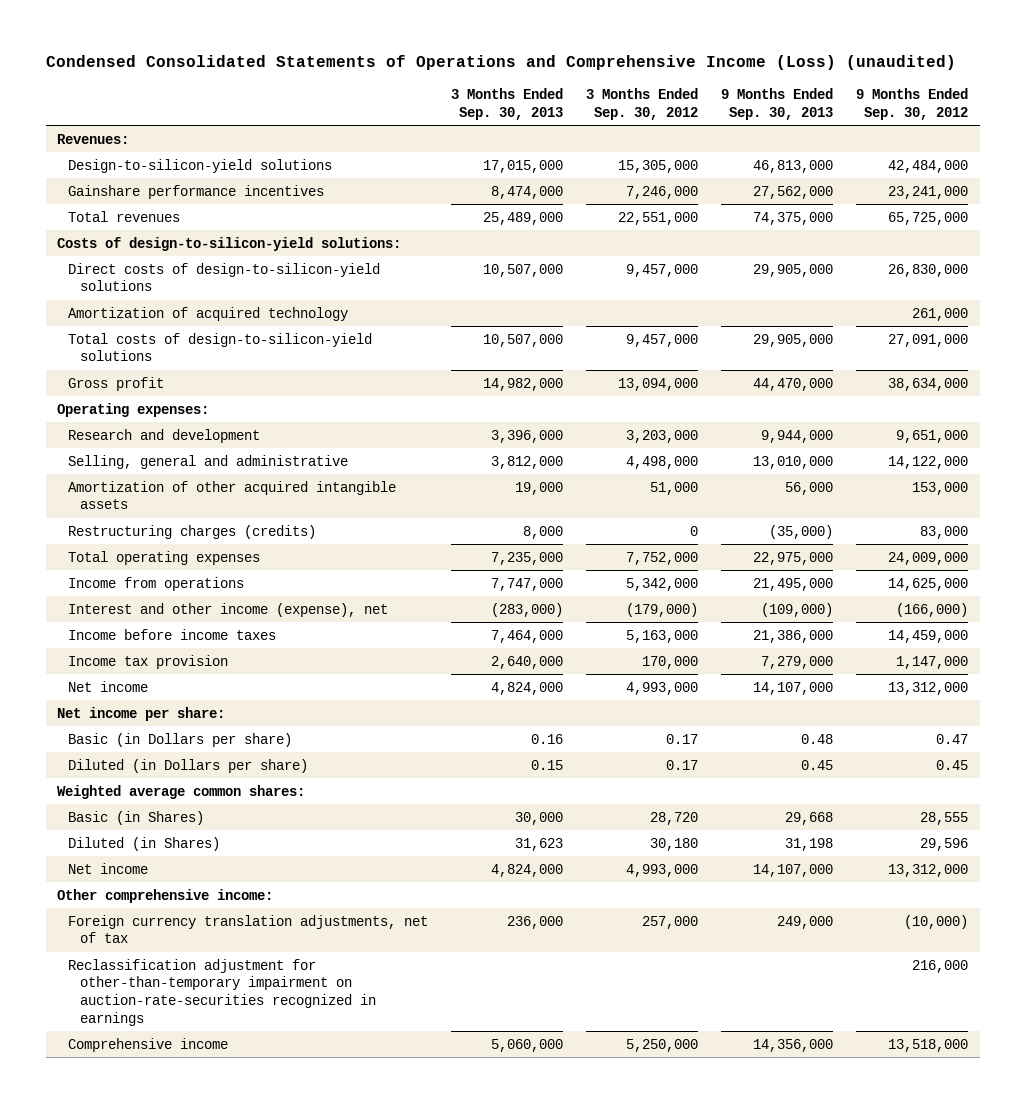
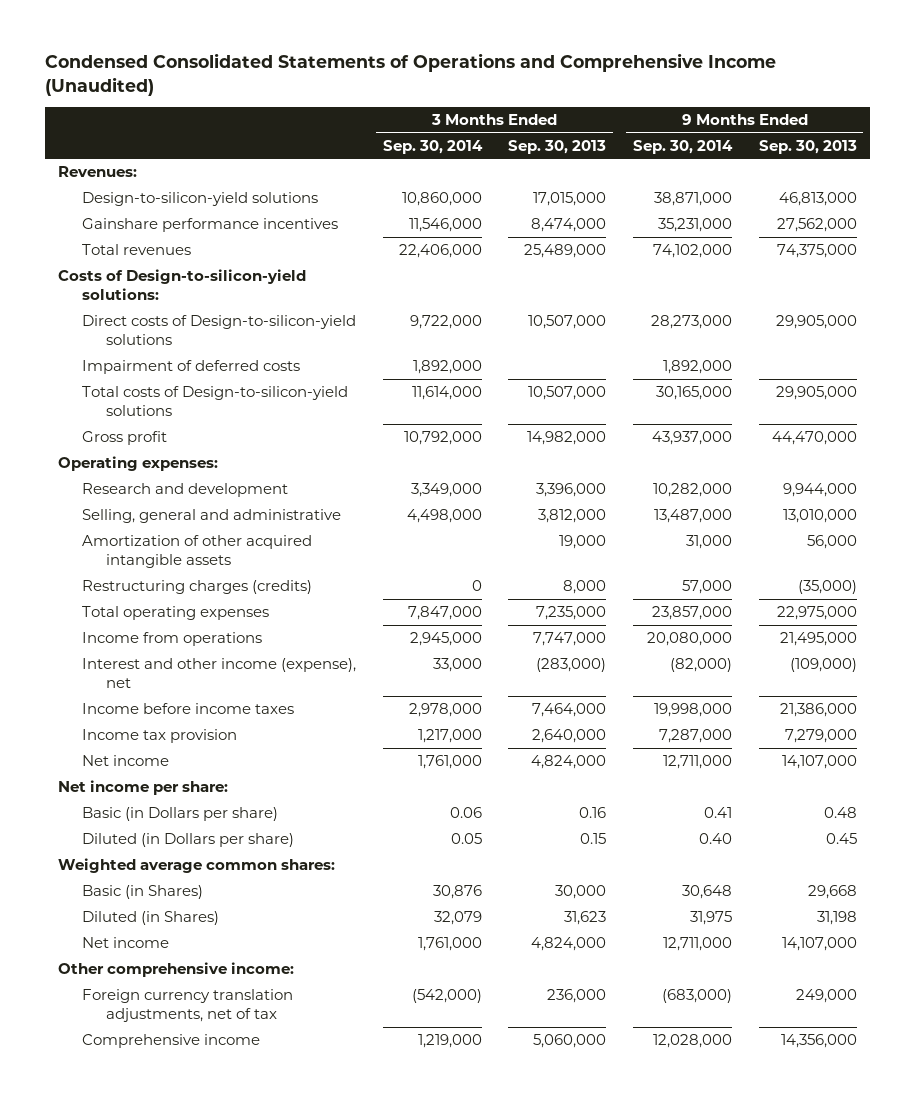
[45,55,956,71] Condensed Consolidated Statements of Operations and Comprehensive Income (Loss) (unaudited) -> [44,53,776,96] Condensed Consolidated Statements of Operations and Comprehensive Income (Unaudited)
[586,87,699,120] 3 Months Ended Sep. 30, 2012 -> none
[856,87,969,120] 9 Months Ended Sep. 30, 2012 -> none
none -> [382,139,483,154] Sep. 30, 2014
none -> [633,139,734,154] Sep. 30, 2014
[68,306,349,321] Amortization of acquired technology -> none
[57,236,402,251] Costs of design-to-silicon-yield solutions: -> [57,269,306,301] Costs of Design-to-silicon-yield solutions:
[68,262,381,292] Direct costs of design-to-silicon-yield solutions -> [81,315,356,346] Direct costs of Design-to-silicon-yield solutions
none -> [81,360,300,375] Impairment of deferred costs
[68,332,373,362] Total costs of design-to-silicon-yield solutions -> [81,386,348,417] Total costs of Design-to-silicon-yield solutions
[68,958,376,1026] Reclassification adjustment for other-than-temporary impairment on auction-rate-securities recognized in earnings -> none

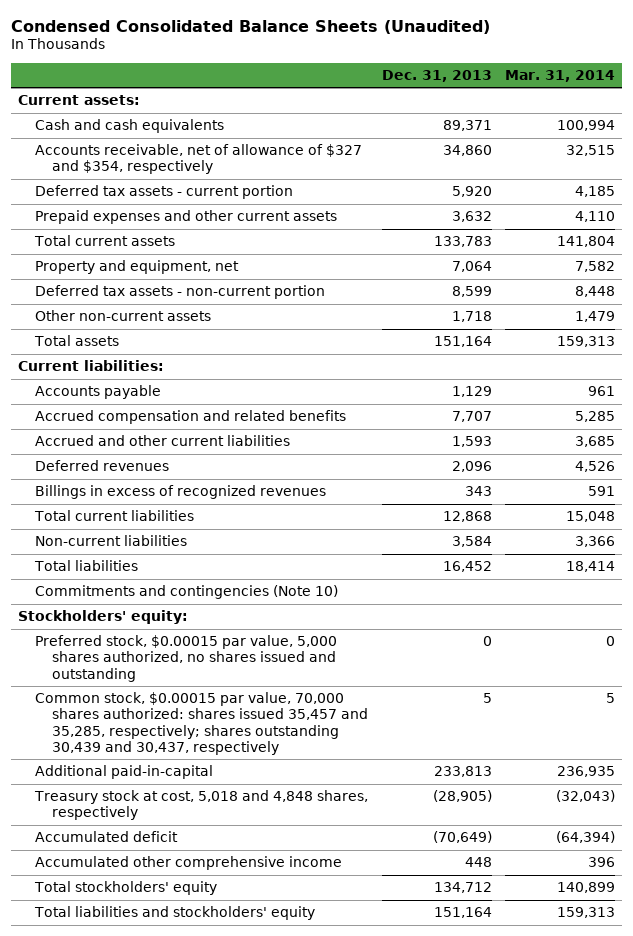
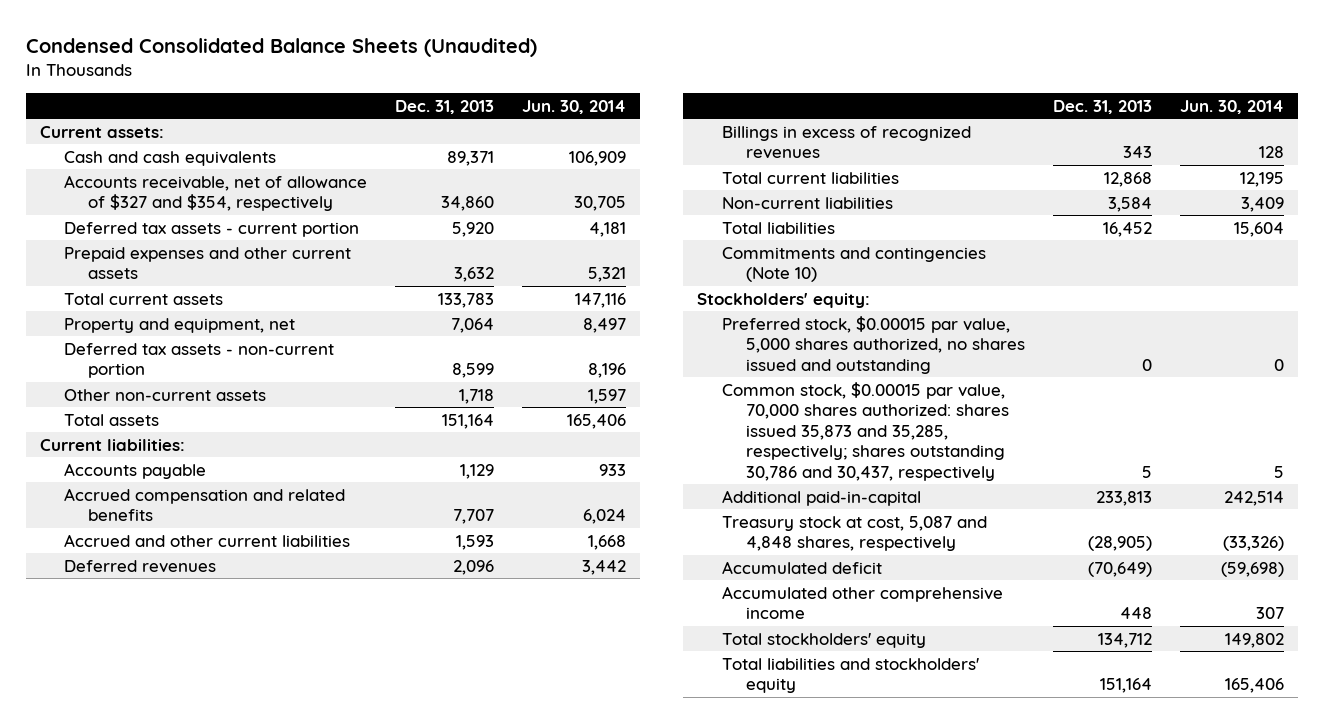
[505,69,616,82] Mar. 31, 2014 -> none
none -> [522,99,627,114] Jun. 30, 2014
[34,692,369,756] Common stock, $0.00015 par value, 70,000 shares authorized: shares issued 35,457 and 35,285, respectively; shares outstanding 30,439 and 30,437, respectively -> [721,381,1009,481] Common stock, $0.00015 par value, 70,000 shares authorized: shares issued 35,873 and 35,285, respectively; shares outstanding 30,786 and 30,437, respectively
[33,790,368,821] Treasury stock at cost, 5,018 and 4,848 shares, respectively -> [721,515,987,552] Treasury stock at cost, 5,087 and 4,848 shares, respectively

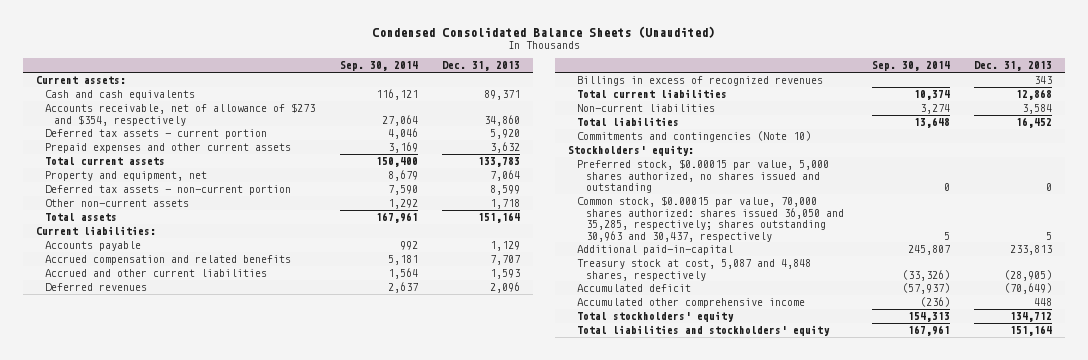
[522,99,627,114] Jun. 30, 2014 -> none
none -> [339,61,418,72] Sep. 30, 2014
[64,174,368,212] Accounts receivable, net of allowance of $327 and $354, respectively -> [45,103,316,126] Accounts receivable, net of allowance of $273 and $354, respectively
[721,381,1009,481] Common stock, $0.00015 par value, 70,000 shares authorized: shares issued 35,873 and 35,285, respectively; shares outstanding 30,786 and 30,437, respectively -> [576,196,845,242] Common stock, $0.00015 par value, 70,000 shares authorized: shares issued 36,050 and 35,285, respectively; shares outstanding 30,963 and 30,437, respectively

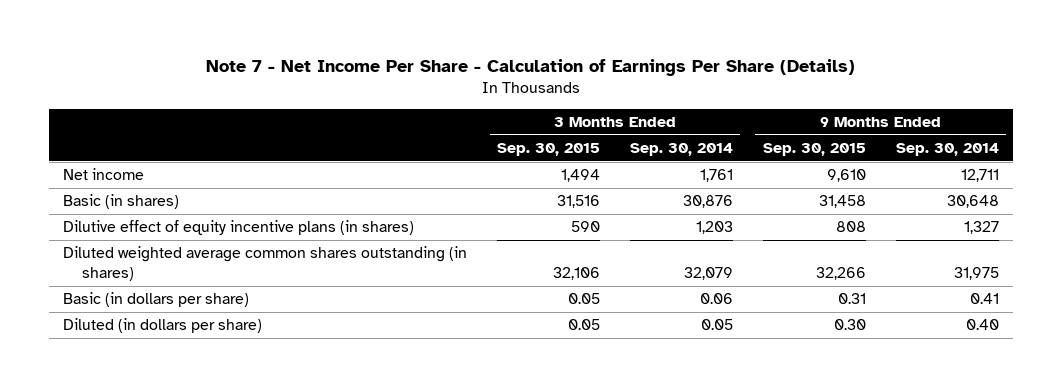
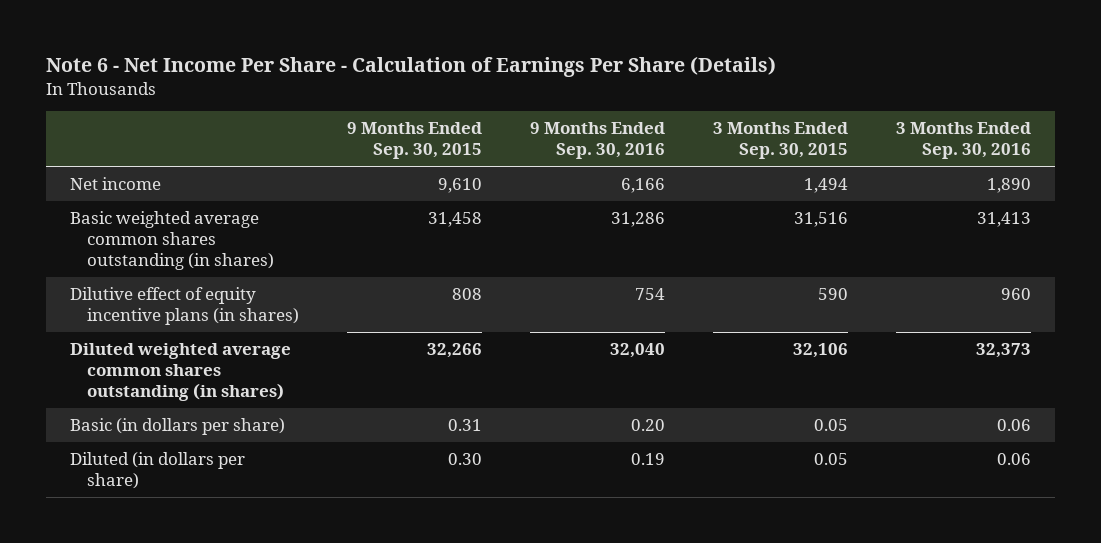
[205,59,855,77] Note 7 - Net Income Per Share - Calculation of Earnings Per Share (Details) -> [45,55,776,77] Note 6 - Net Income Per Share - Calculation of Earnings Per Share (Details)
[629,143,733,157] Sep. 30, 2014 -> none
[895,143,999,157] Sep. 30, 2014 -> none
none -> [530,122,666,160] 9 Months Ended Sep. 30, 2016
none -> [896,122,1032,160] 3 Months Ended Sep. 30, 2016
[63,194,180,210] Basic (in shares) -> [69,210,275,271] Basic weighted average common shares outstanding (in shares)

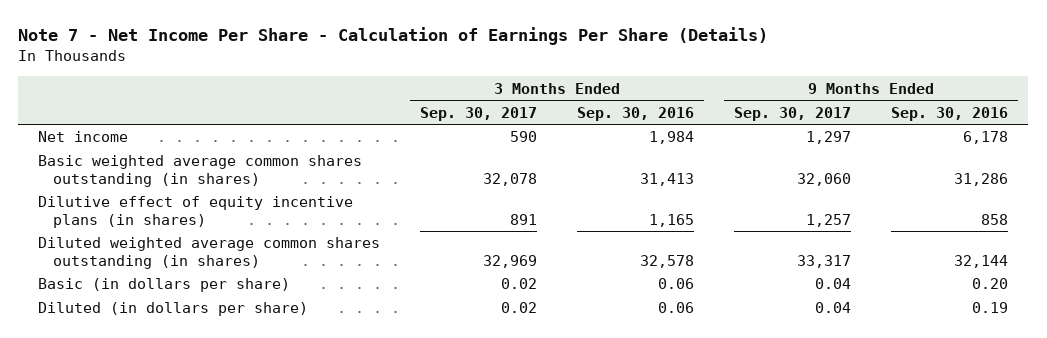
[45,55,776,77] Note 6 - Net Income Per Share - Calculation of Earnings Per Share (Details) -> [18,27,769,46] Note 7 - Net Income Per Share - Calculation of Earnings Per Share (Details)
[347,122,483,160] 9 Months Ended Sep. 30, 2015 -> none
[713,122,849,160] 3 Months Ended Sep. 30, 2015 -> none
none -> [420,106,538,121] Sep. 30, 2017
none -> [734,106,852,121] Sep. 30, 2017
[621,177,666,193] 6,166 -> [963,131,1009,145] 6,178
[987,177,1032,193] 1,890 -> [649,131,695,145] 1,984
[635,287,666,300] 754 -> [981,213,1009,225] 858
[1001,287,1032,300] 960 -> [649,213,695,227] 1,165
[610,342,666,358] 32,040 -> [954,254,1009,268] 32,144
[976,342,1032,358] 32,373 -> [640,254,695,268] 32,578

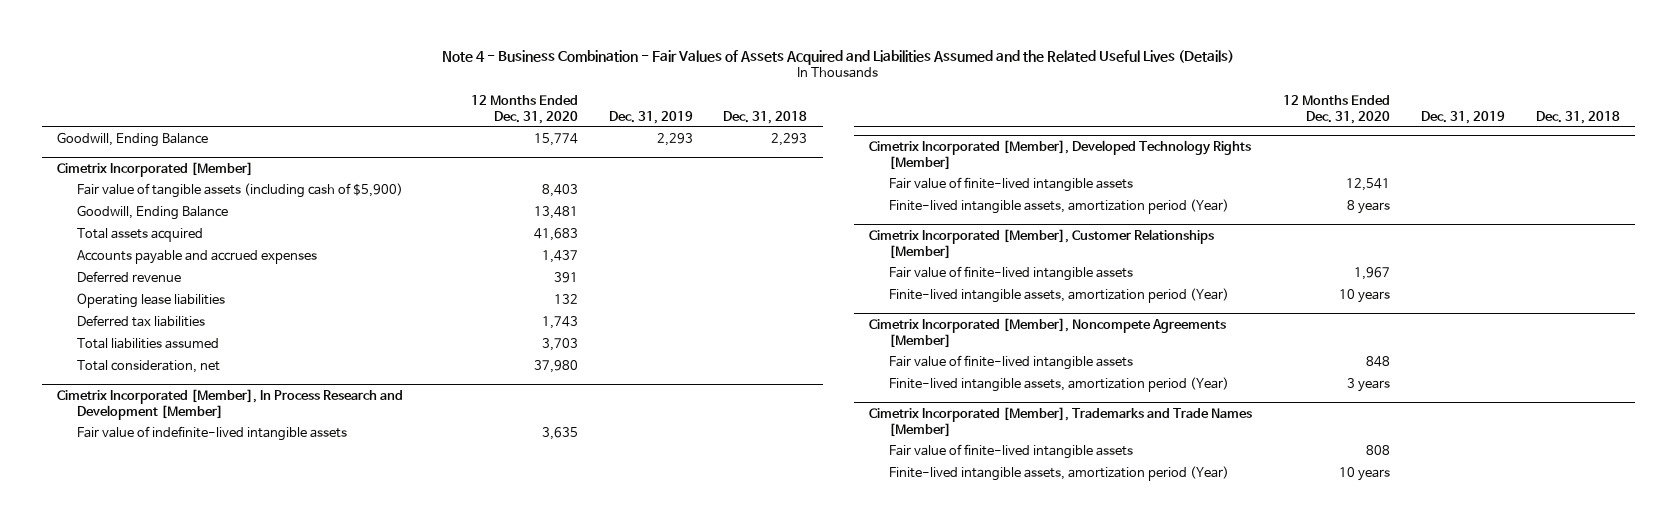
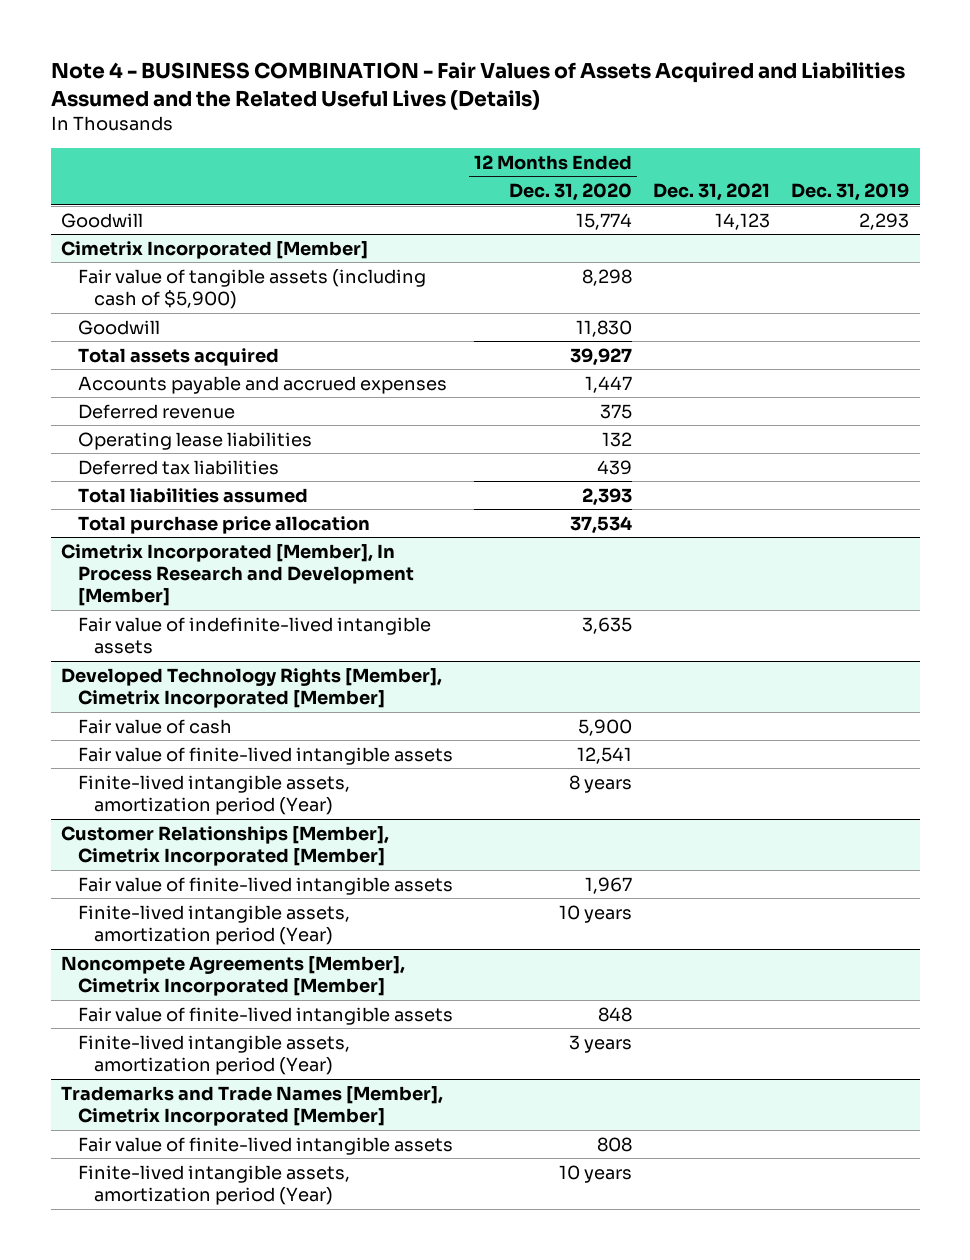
[442,49,1235,65] Note 4 - Business Combination - Fair Values of Assets Acquired and Liabilities Assumed and the Related Useful Lives (Details) -> [50,62,905,110] Note 4 - BUSINESS COMBINATION - Fair Values of Assets Acquired and Liabilities Assumed and the Related Useful Lives (Details)
[723,110,808,124] Dec. 31, 2018 -> none
none -> [652,182,770,201] Dec. 31, 2021
[56,132,208,148] Goodwill, Ending Balance -> [61,212,144,228] Goodwill
[541,184,578,198] 8,403 -> [581,268,632,286] 8,298
[76,205,228,221] Goodwill, Ending Balance -> [77,319,160,335] Goodwill
[533,206,578,220] 13,481 -> [575,319,632,337] 11,830
[533,228,578,242] 41,683 -> [569,347,632,366] 39,927
[541,250,578,264] 1,437 -> [584,375,632,393] 1,447
[553,272,578,284] 391 -> [599,403,632,419] 375
[76,360,220,374] Total consideration, net -> none
[541,316,578,330] 1,743 -> [596,459,632,475] 439
[541,338,578,352] 3,703 -> [581,487,632,506] 2,393
none -> [77,515,370,534] Total purchase price allocation
[869,140,1252,170] Cimetrix Incorporated [Member], Developed Technology Rights [Member] -> [61,667,443,708] Developed Technology Rights [Member], Cimetrix Incorporated [Member]
none -> [77,718,232,734] Fair value of cash
[869,229,1215,259] Cimetrix Incorporated [Member], Customer Relationships [Member] -> [61,825,390,866] Customer Relationships [Member], Cimetrix Incorporated [Member]
[869,318,1227,348] Cimetrix Incorporated [Member], Noncompete Agreements [Member] -> [61,955,406,996] Noncompete Agreements [Member], Cimetrix Incorporated [Member]
[869,407,1253,437] Cimetrix Incorporated [Member], Trademarks and Trade Names [Member] -> [61,1085,444,1126] Trademarks and Trade Names [Member], Cimetrix Incorporated [Member]

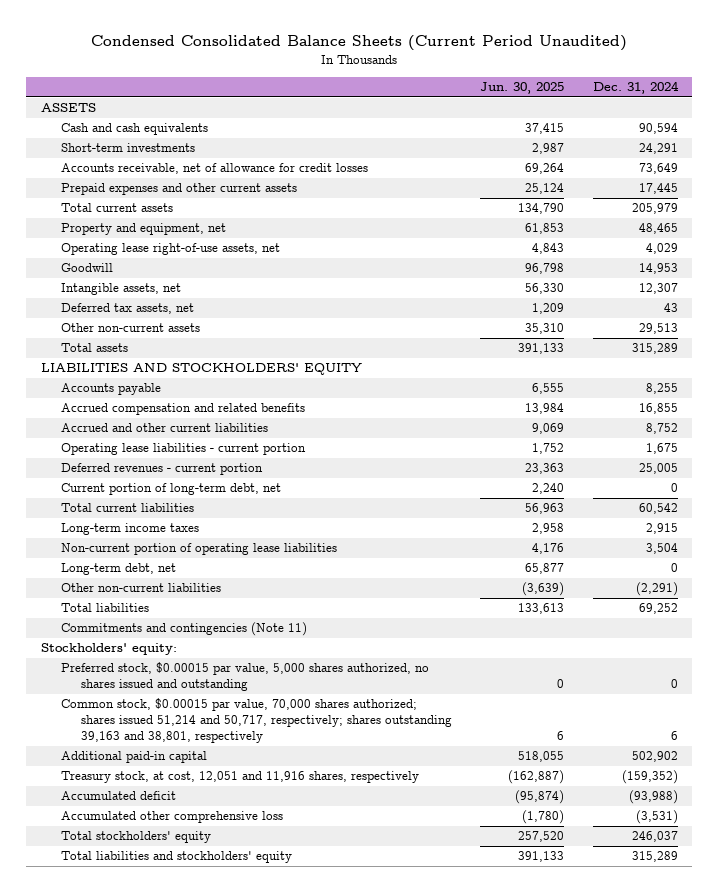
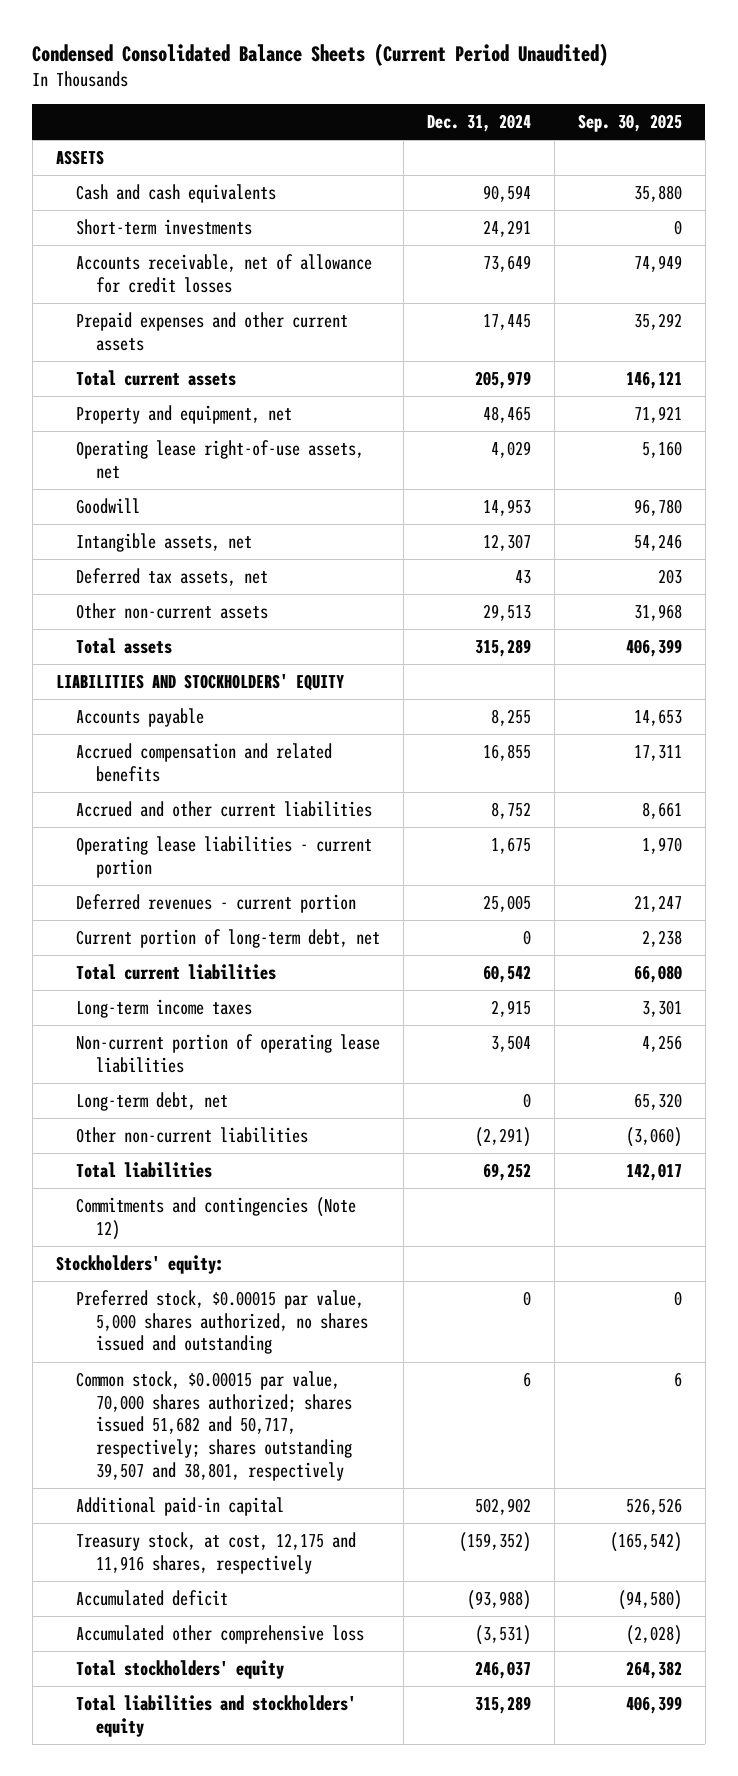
[480,82,565,95] Jun. 30, 2025 -> none
none -> [577,114,682,133] Sep. 30, 2025
[60,622,307,637] Commitments and contingencies (Note 11) -> [75,1197,356,1240] Commitments and contingencies (Note 12)
[60,698,452,744] Common stock, $0.00015 par value, 70,000 shares authorized; shares issued 51,214 and 50,717, respectively; shares outstanding 39,163 and 38,801, respectively -> [75,1371,352,1481] Common stock, $0.00015 par value, 70,000 shares authorized; shares issued 51,682 and 50,717, respectively; shares outstanding 39,507 and 38,801, respectively
[60,771,419,784] Treasury stock, at cost, 12,051 and 11,916 shares, respectively -> [75,1532,356,1574] Treasury stock, at cost, 12,175 and 11,916 shares, respectively

